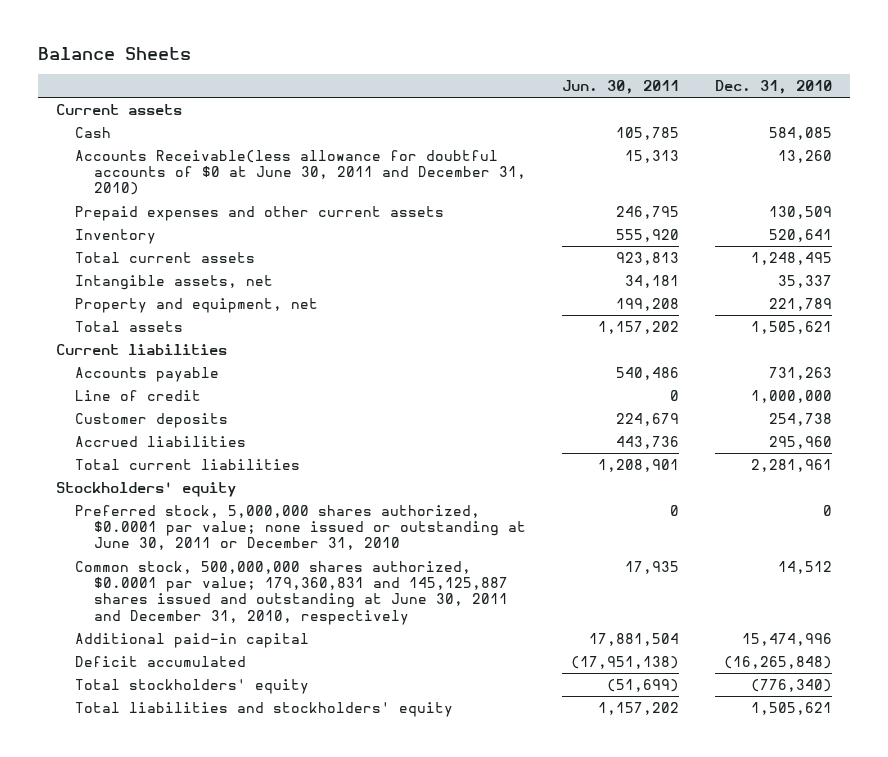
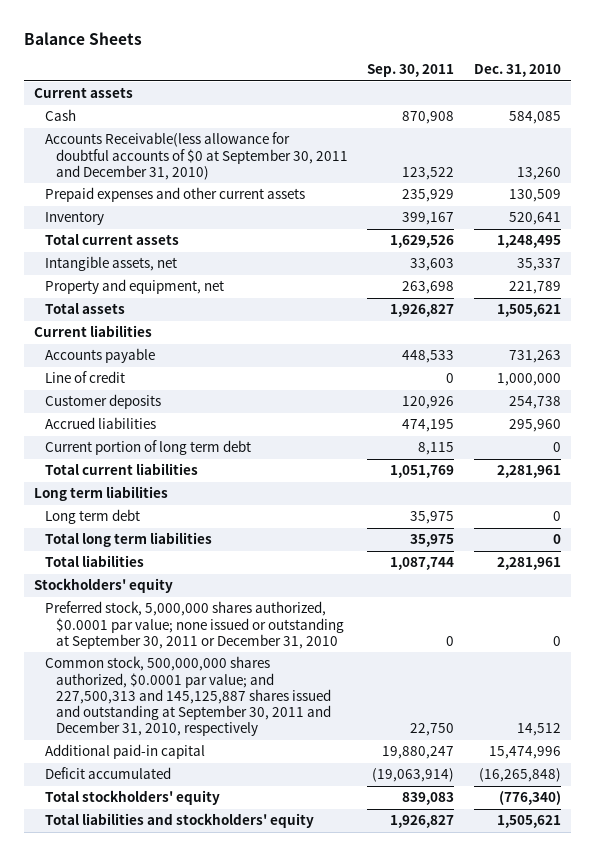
[561,80,679,95] Jun. 30, 2011 -> none
none -> [367,64,455,78] Sep. 30, 2011
[74,149,526,196] Accounts Receivable(less allowance for doubtful accounts of $0 at June 30, 2011 and December 31, 2010) -> [44,132,348,180] Accounts Receivable(less allowance for doubtful accounts of $0 at September 30, 2011 and December 31, 2010)
none -> [44,440,251,456] Current portion of long term debt
none -> [33,486,168,502] Long term liabilities
none -> [44,509,140,525] Long term debt
none -> [44,532,212,548] Total long term liabilities
none -> [44,555,144,568] Total liabilities
[74,504,526,551] Preferred stock, 5,000,000 shares authorized, $0.0001 par value; none issued or outstanding at June 30, 2011 or December 31, 2010 -> [44,601,344,649] Preferred stock, 5,000,000 shares authorized, $0.0001 par value; none issued or outstanding at September 30, 2011 or December 31, 2010
[74,560,508,625] Common stock, 500,000,000 shares authorized, $0.0001 par value; 179,360,831 and 145,125,887 shares issued and outstanding at June 30, 2011 and December 31, 2010, respectively -> [44,656,331,737] Common stock, 500,000,000 shares authorized, $0.0001 par value; and 227,500,313 and 145,125,887 shares issued and outstanding at September 30, 2011 and December 31, 2010, respectively

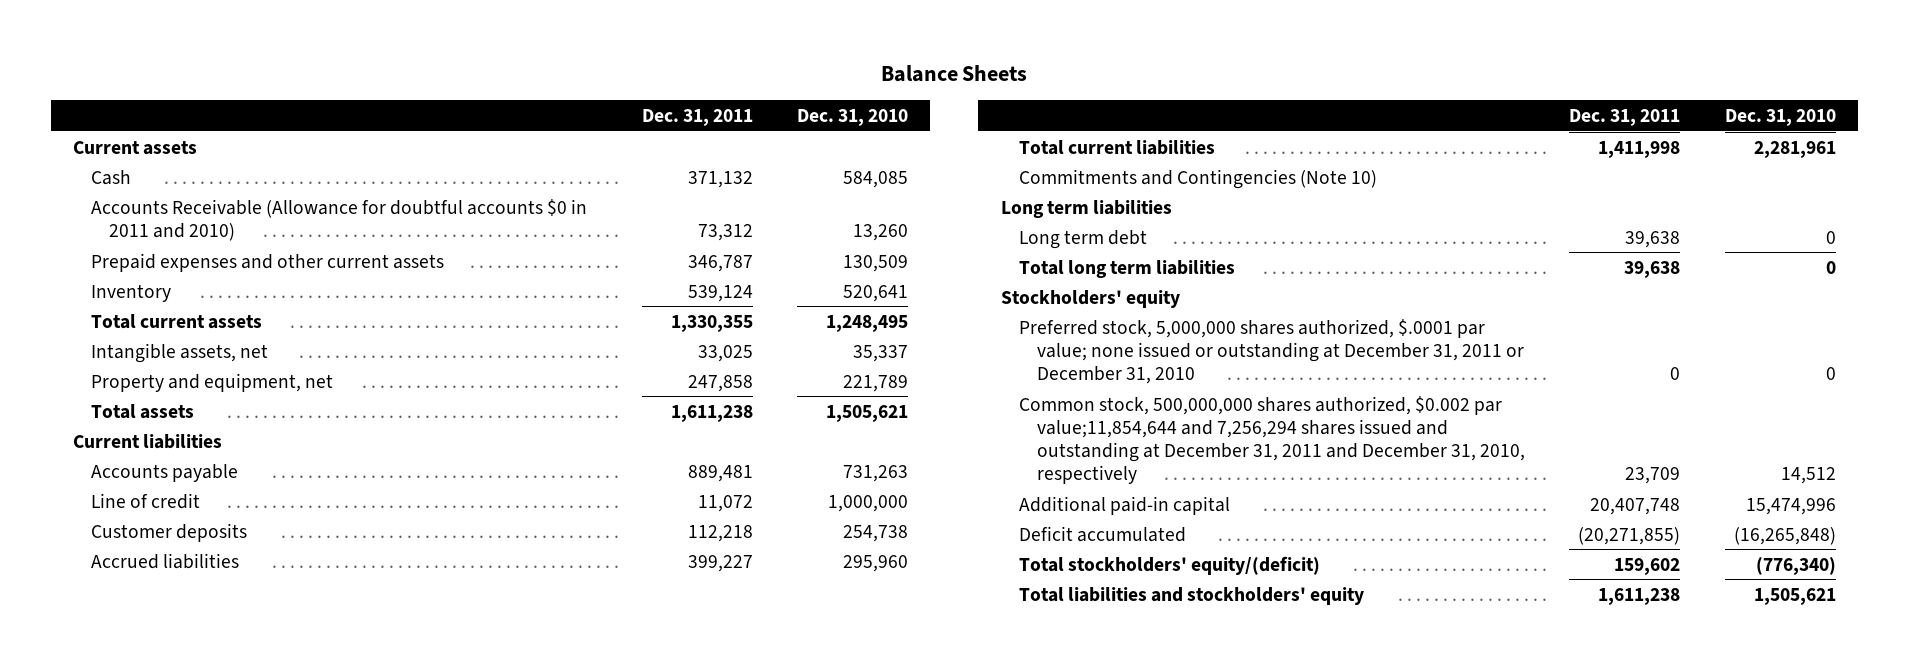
[367,64,455,78] Sep. 30, 2011 -> none
none -> [641,108,753,126] Dec. 31, 2011
[44,132,348,180] Accounts Receivable(less allowance for doubtful accounts of $0 at September 30, 2011 and December 31, 2010) -> [91,198,588,241] Accounts Receivable (Allowance for doubtful accounts $0 in 2011 and 2010)
[44,440,251,456] Current portion of long term debt -> none
none -> [1018,168,1377,189] Commitments and Contingencies (Note 10)
[44,555,144,568] Total liabilities -> none
[44,601,344,649] Preferred stock, 5,000,000 shares authorized, $0.0001 par value; none issued or outstanding at September 30, 2011 or December 31, 2010 -> [1018,318,1524,384] Preferred stock, 5,000,000 shares authorized, $.0001 par value; none issued or outstanding at December 31, 2011 or December 31, 2010
[44,656,331,737] Common stock, 500,000,000 shares authorized, $0.0001 par value; and 227,500,313 and 145,125,887 shares issued and outstanding at September 30, 2011 and December 31, 2010, respectively -> [1018,395,1525,485] Common stock, 500,000,000 shares authorized, $0.002 par value;11,854,644 and 7,256,294 shares issued and outstanding at December 31, 2011 and December 31, 2010, respectively
[44,790,220,806] Total stockholders' equity -> [1018,555,1320,575] Total stockholders' equity/(deficit)

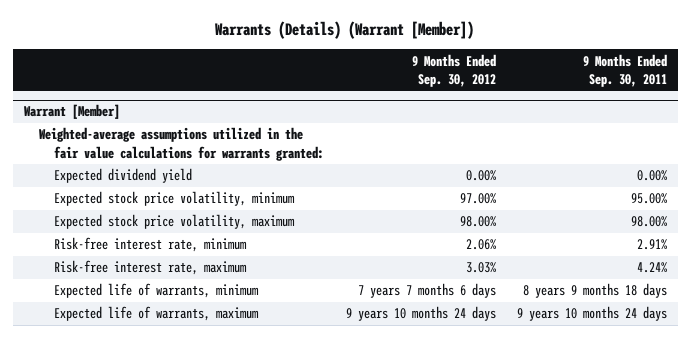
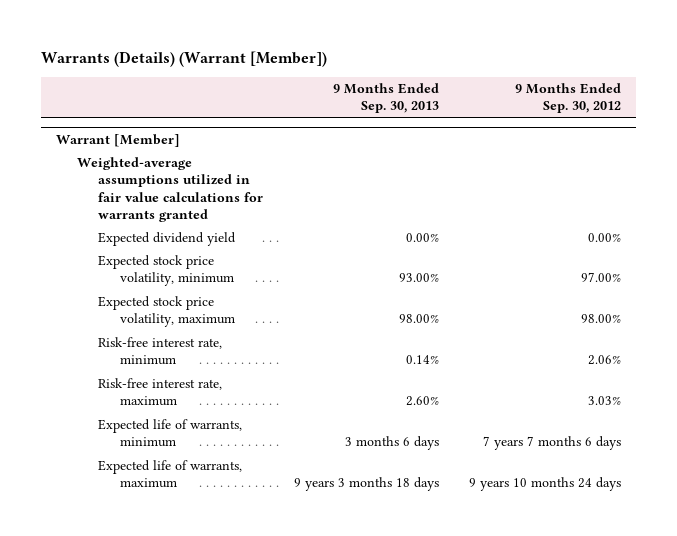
[583,53,668,88] 9 Months Ended Sep. 30, 2011 -> none
none -> [332,83,439,114] 9 Months Ended Sep. 30, 2013
[39,127,325,161] Weighted-average assumptions utilized in the fair value calculations for warrants granted: -> [77,157,264,223] Weighted-average assumptions utilized in fair value calculations for warrants granted

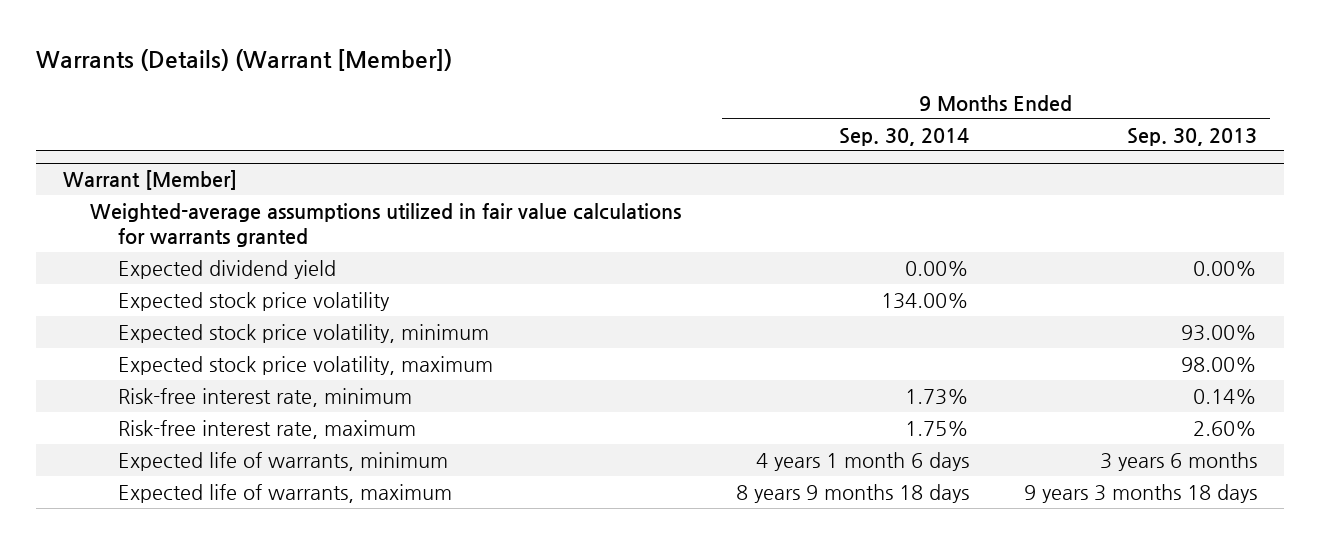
[514,83,621,114] 9 Months Ended Sep. 30, 2012 -> none
none -> [839,127,970,146] Sep. 30, 2014
none -> [118,291,391,311] Expected stock price volatility
[344,436,439,451] 3 months 6 days -> [1099,451,1257,471] 3 years 6 months

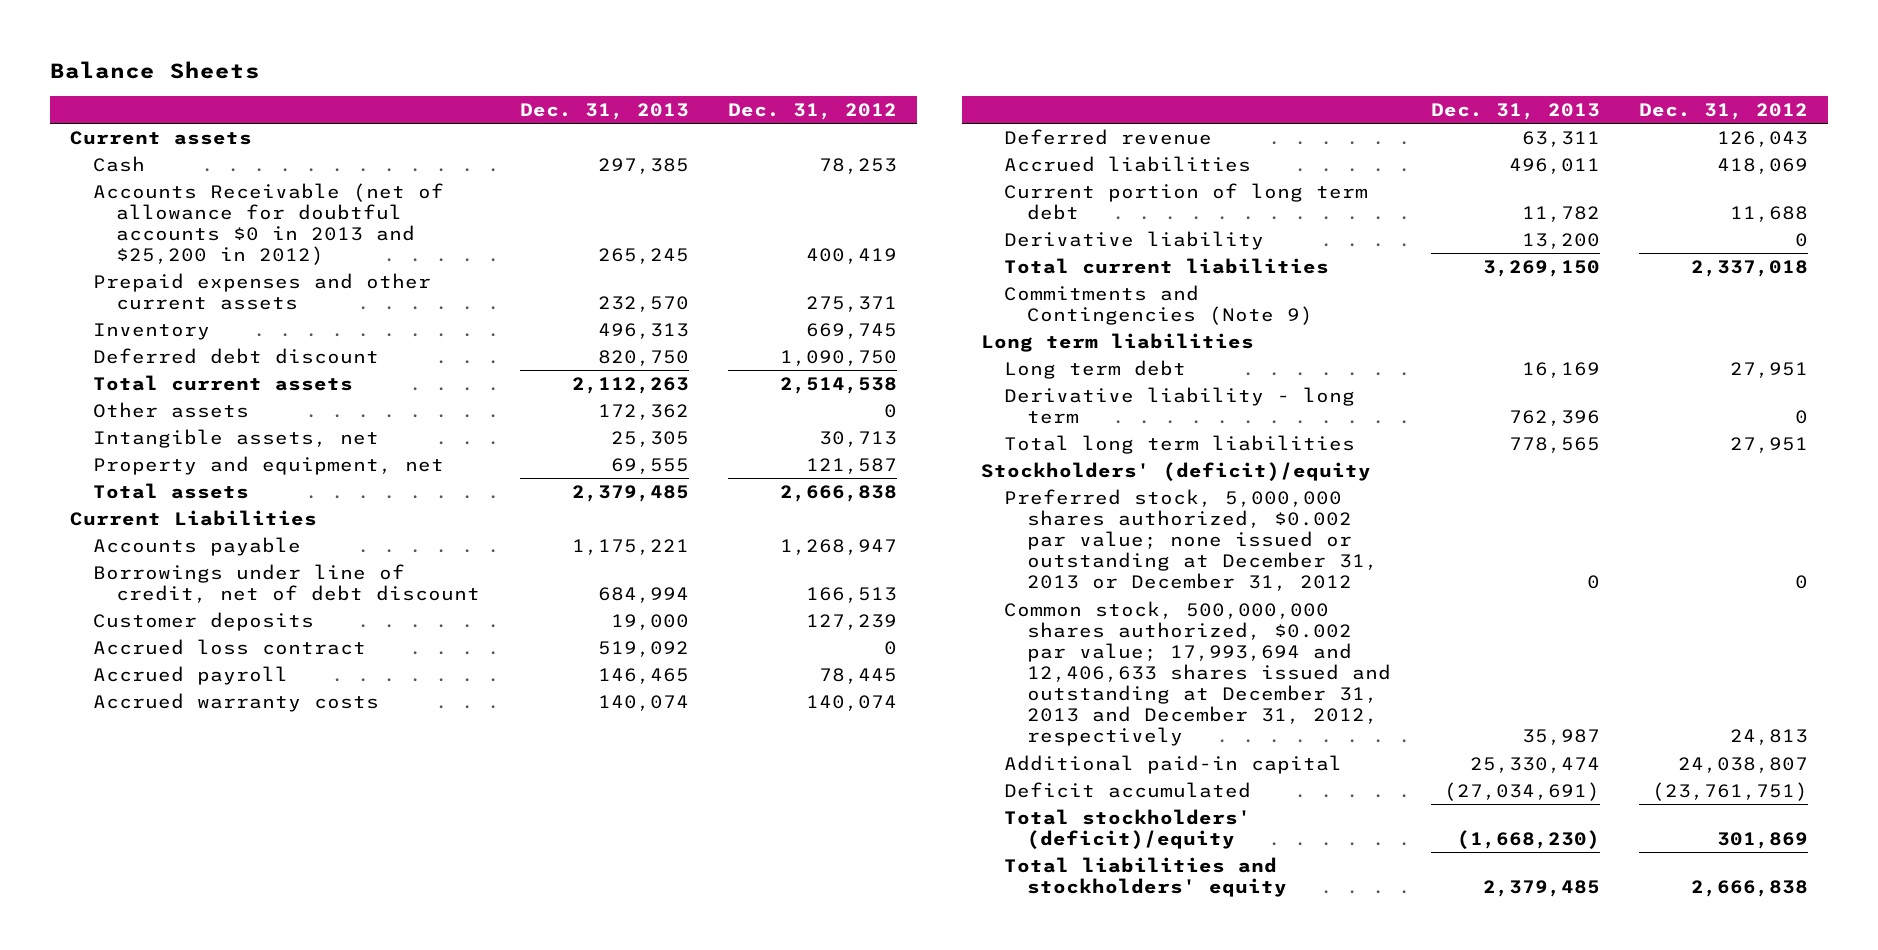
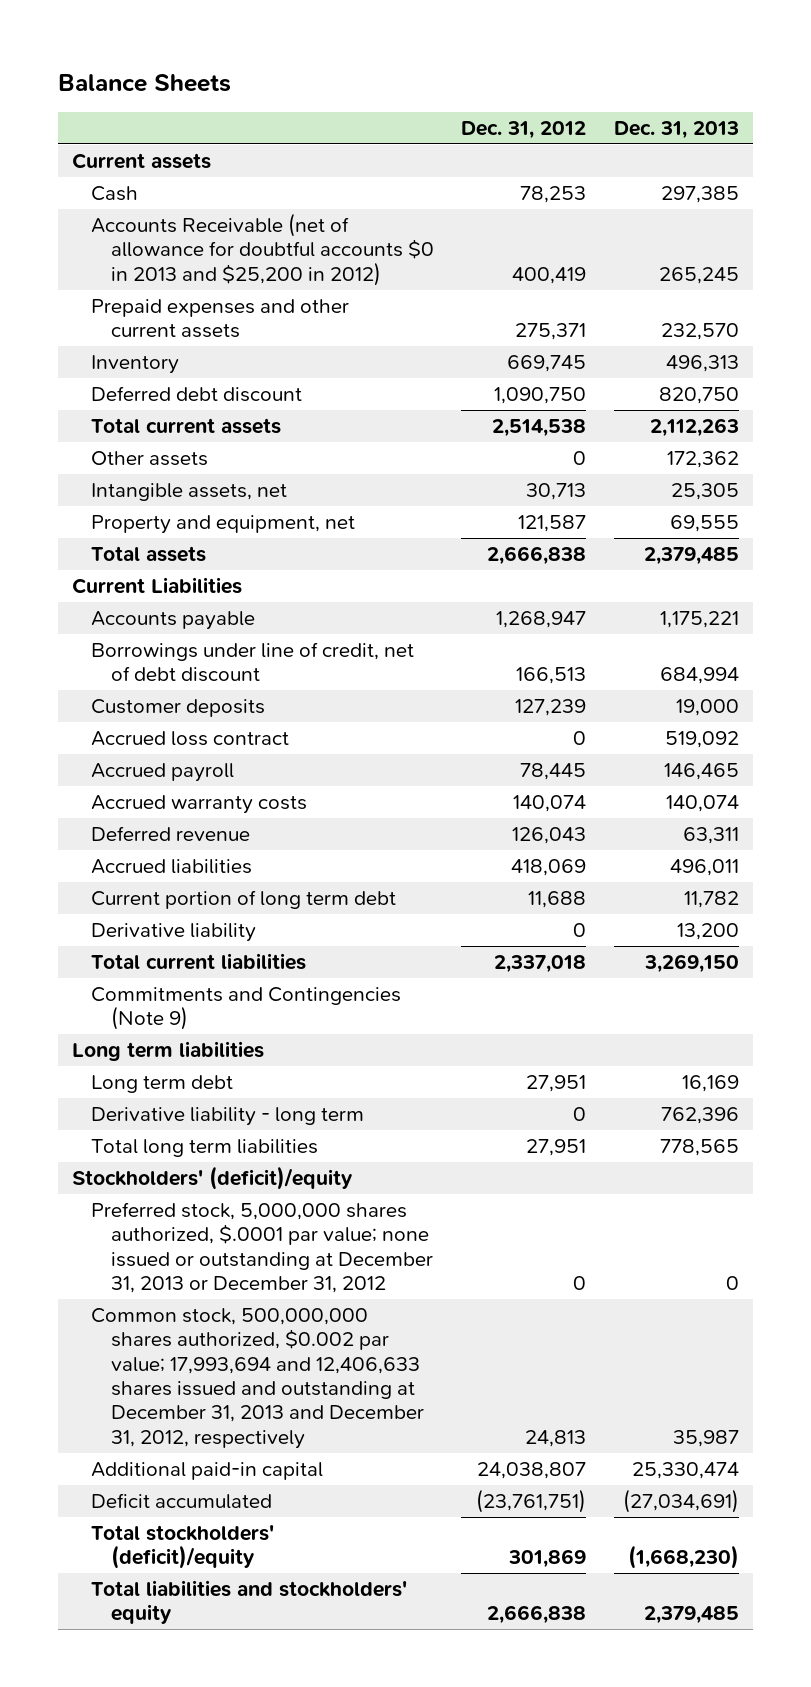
[1004,488,1379,592] Preferred stock, 5,000,000 shares authorized, $0.002 par value; none issued or outstanding at December 31, 2013 or December 31, 2012 -> [91,1202,434,1294] Preferred stock, 5,000,000 shares authorized, $.0001 par value; none issued or outstanding at December 31, 2013 or December 31, 2012

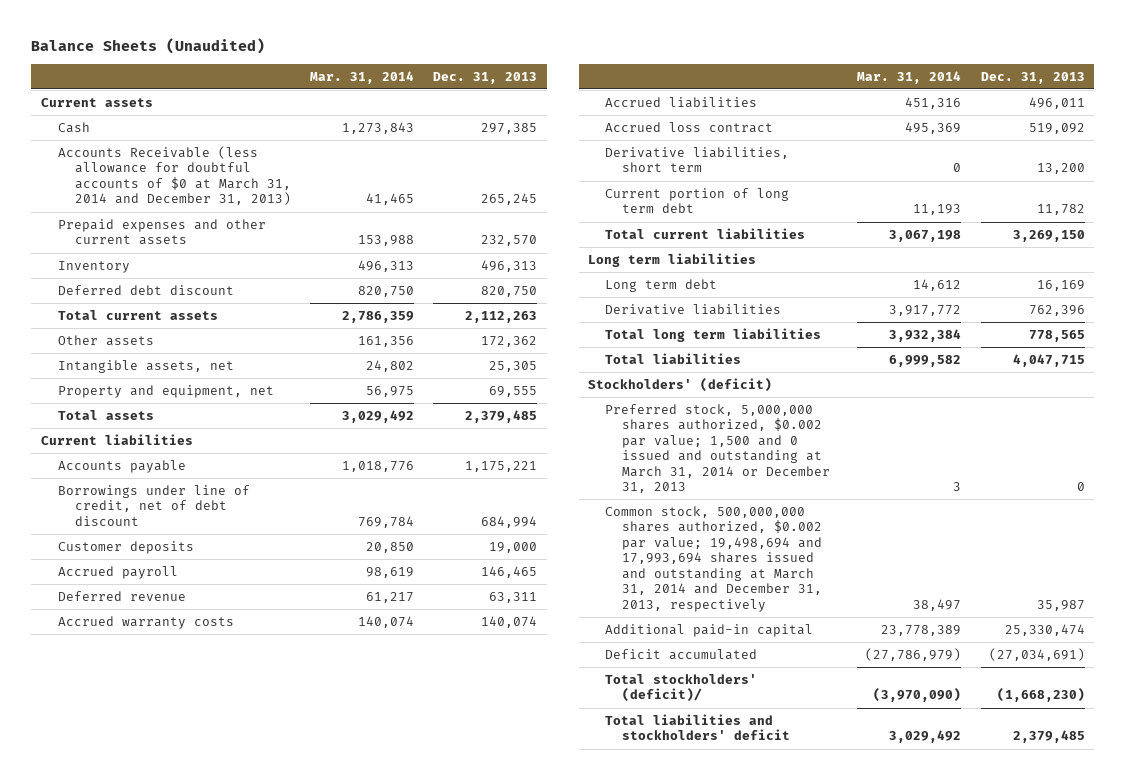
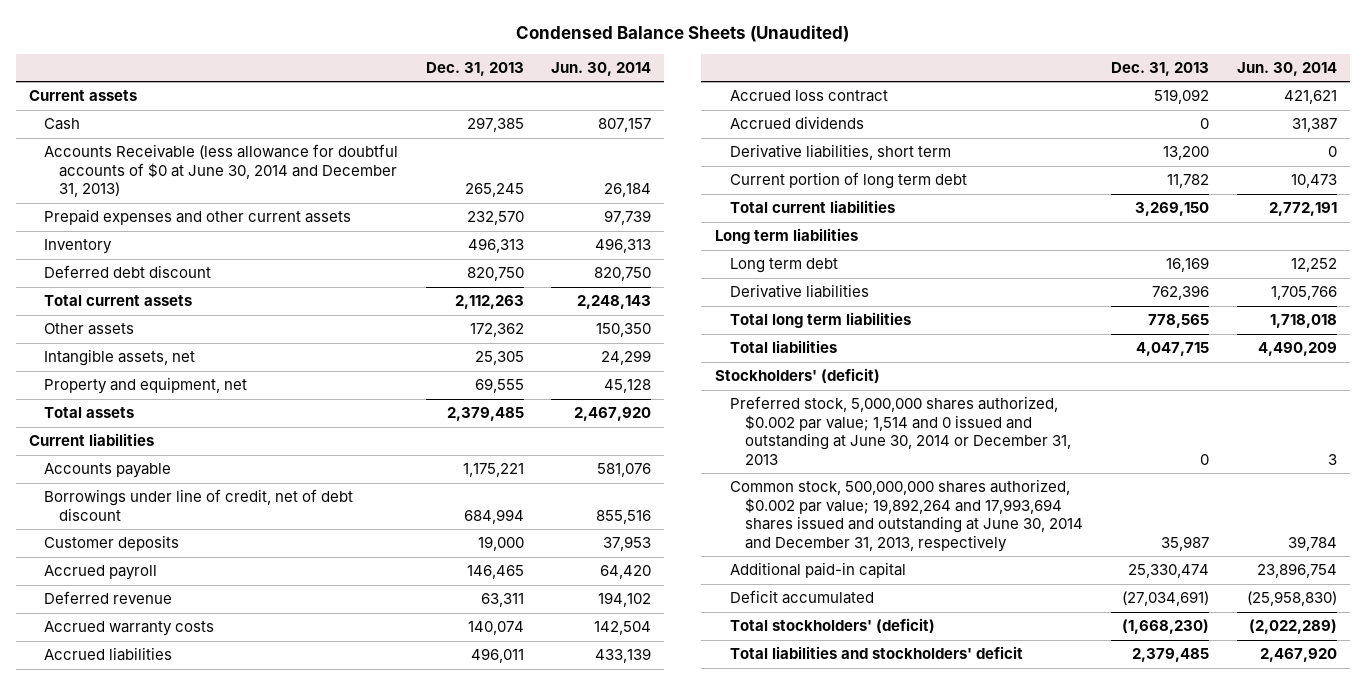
[31,38,266,55] Balance Sheets (Unaudited) -> [515,24,849,42] Condensed Balance Sheets (Unaudited)
[310,70,415,84] Mar. 31, 2014 -> none
none -> [550,61,651,76] Jun. 30, 2014
[58,146,292,206] Accounts Receivable (less allowance for doubtful accounts of $0 at March 31, 2014 and December 31, 2013) -> [44,144,399,198] Accounts Receivable (less allowance for doubtful accounts of $0 at June 30, 2014 and December 31, 2013)
none -> [730,116,865,130] Accrued dividends
[605,404,831,494] Preferred stock, 5,000,000 shares authorized, $0.002 par value; 1,500 and 0 issued and outstanding at March 31, 2014 or December 31, 2013 -> [730,396,1072,465] Preferred stock, 5,000,000 shares authorized, $0.002 par value; 1,514 and 0 issued and outstanding at June 30, 2014 or December 31, 2013
[605,506,823,612] Common stock, 500,000,000 shares authorized, $0.002 par value; 19,498,694 and 17,993,694 shares issued and outstanding at March 31, 2014 and December 31, 2013, respectively -> [730,479,1084,552] Common stock, 500,000,000 shares authorized, $0.002 par value; 19,892,264 and 17,993,694 shares issued and outstanding at June 30, 2014 and December 31, 2013, respectively
[605,674,758,703] Total stockholders' (deficit)/ -> [730,618,936,634] Total stockholders' (deficit)

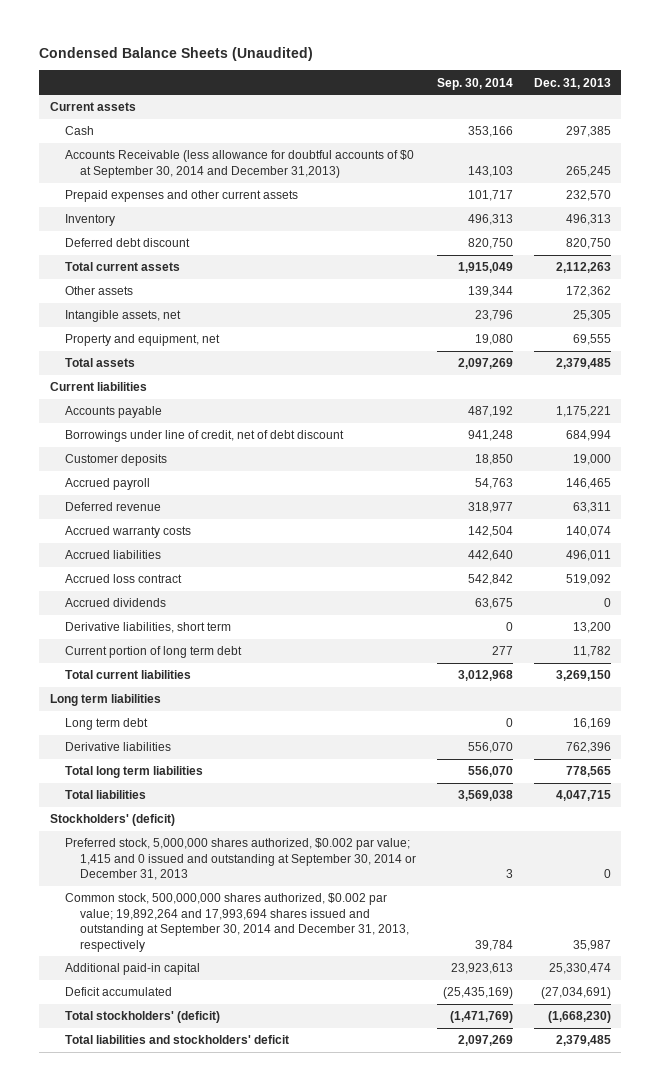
[550,61,651,76] Jun. 30, 2014 -> none
none -> [437,77,514,90] Sep. 30, 2014
[44,144,399,198] Accounts Receivable (less allowance for doubtful accounts of $0 at June 30, 2014 and December 31, 2013) -> [65,150,415,178] Accounts Receivable (less allowance for doubtful accounts of $0 at September 30, 2014 and December 31,2013)
[730,396,1072,465] Preferred stock, 5,000,000 shares authorized, $0.002 par value; 1,514 and 0 issued and outstanding at June 30, 2014 or December 31, 2013 -> [65,838,417,881] Preferred stock, 5,000,000 shares authorized, $0.002 par value; 1,415 and 0 issued and outstanding at September 30, 2014 or December 31, 2013
[730,479,1084,552] Common stock, 500,000,000 shares authorized, $0.002 par value; 19,892,264 and 17,993,694 shares issued and outstanding at June 30, 2014 and December 31, 2013, respectively -> [65,893,410,952] Common stock, 500,000,000 shares authorized, $0.002 par value; 19,892,264 and 17,993,694 shares issued and outstanding at September 30, 2014 and December 31, 2013, respectively

